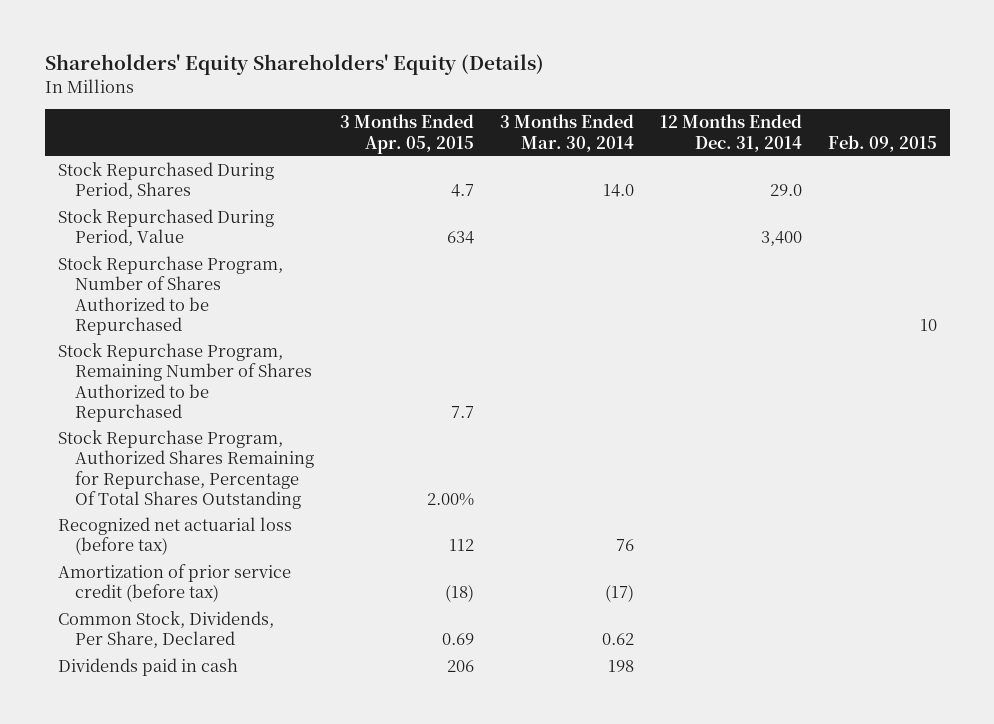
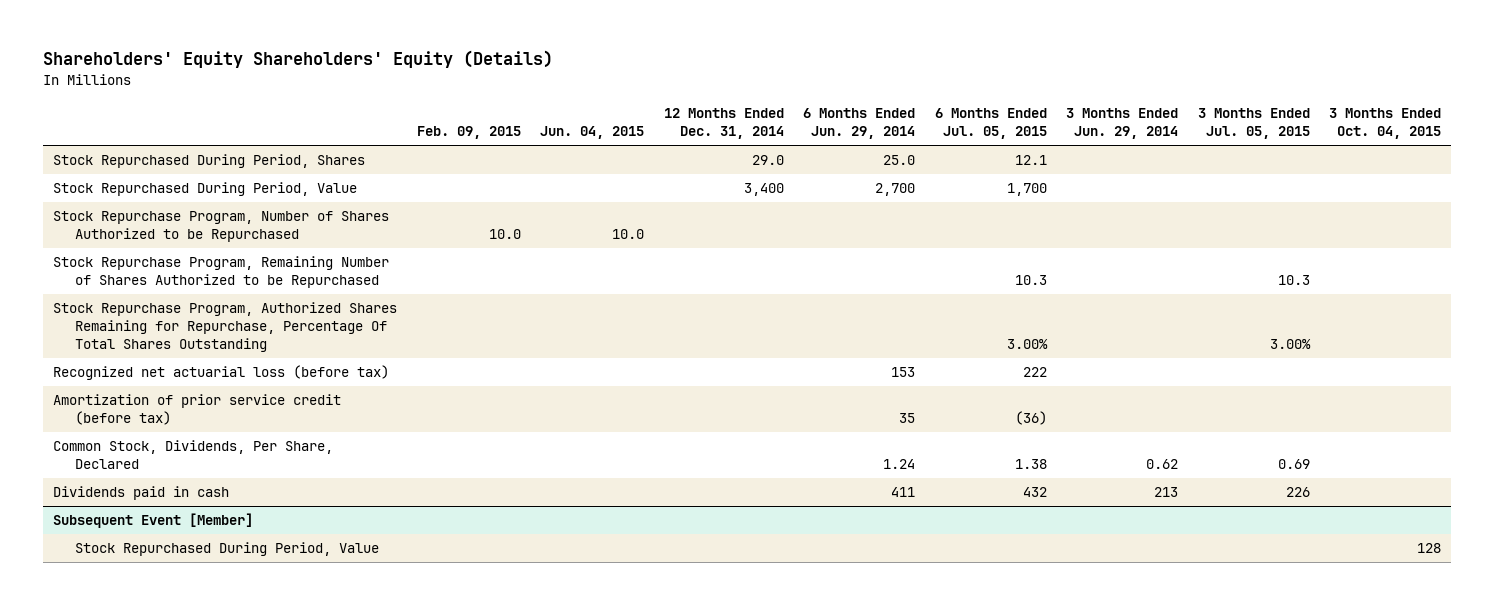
[339,114,474,154] 3 Months Ended Apr. 05, 2015 -> none
[499,114,634,152] 3 Months Ended Mar. 30, 2014 -> none
none -> [540,126,645,140] Jun. 04, 2015
none -> [803,108,916,140] 6 Months Ended Jun. 29, 2014
none -> [934,108,1047,140] 6 Months Ended Jul. 05, 2015
none -> [1066,108,1179,140] 3 Months Ended Jun. 29, 2014
none -> [1197,108,1310,140] 3 Months Ended Jul. 05, 2015
none -> [1329,108,1442,140] 3 Months Ended Oct. 04, 2015
[919,318,937,331] 10 -> [488,229,521,240] 10.0
none -> [53,513,254,529] Subsequent Event [Member]
none -> [75,542,380,557] Stock Repurchased During Period, Value

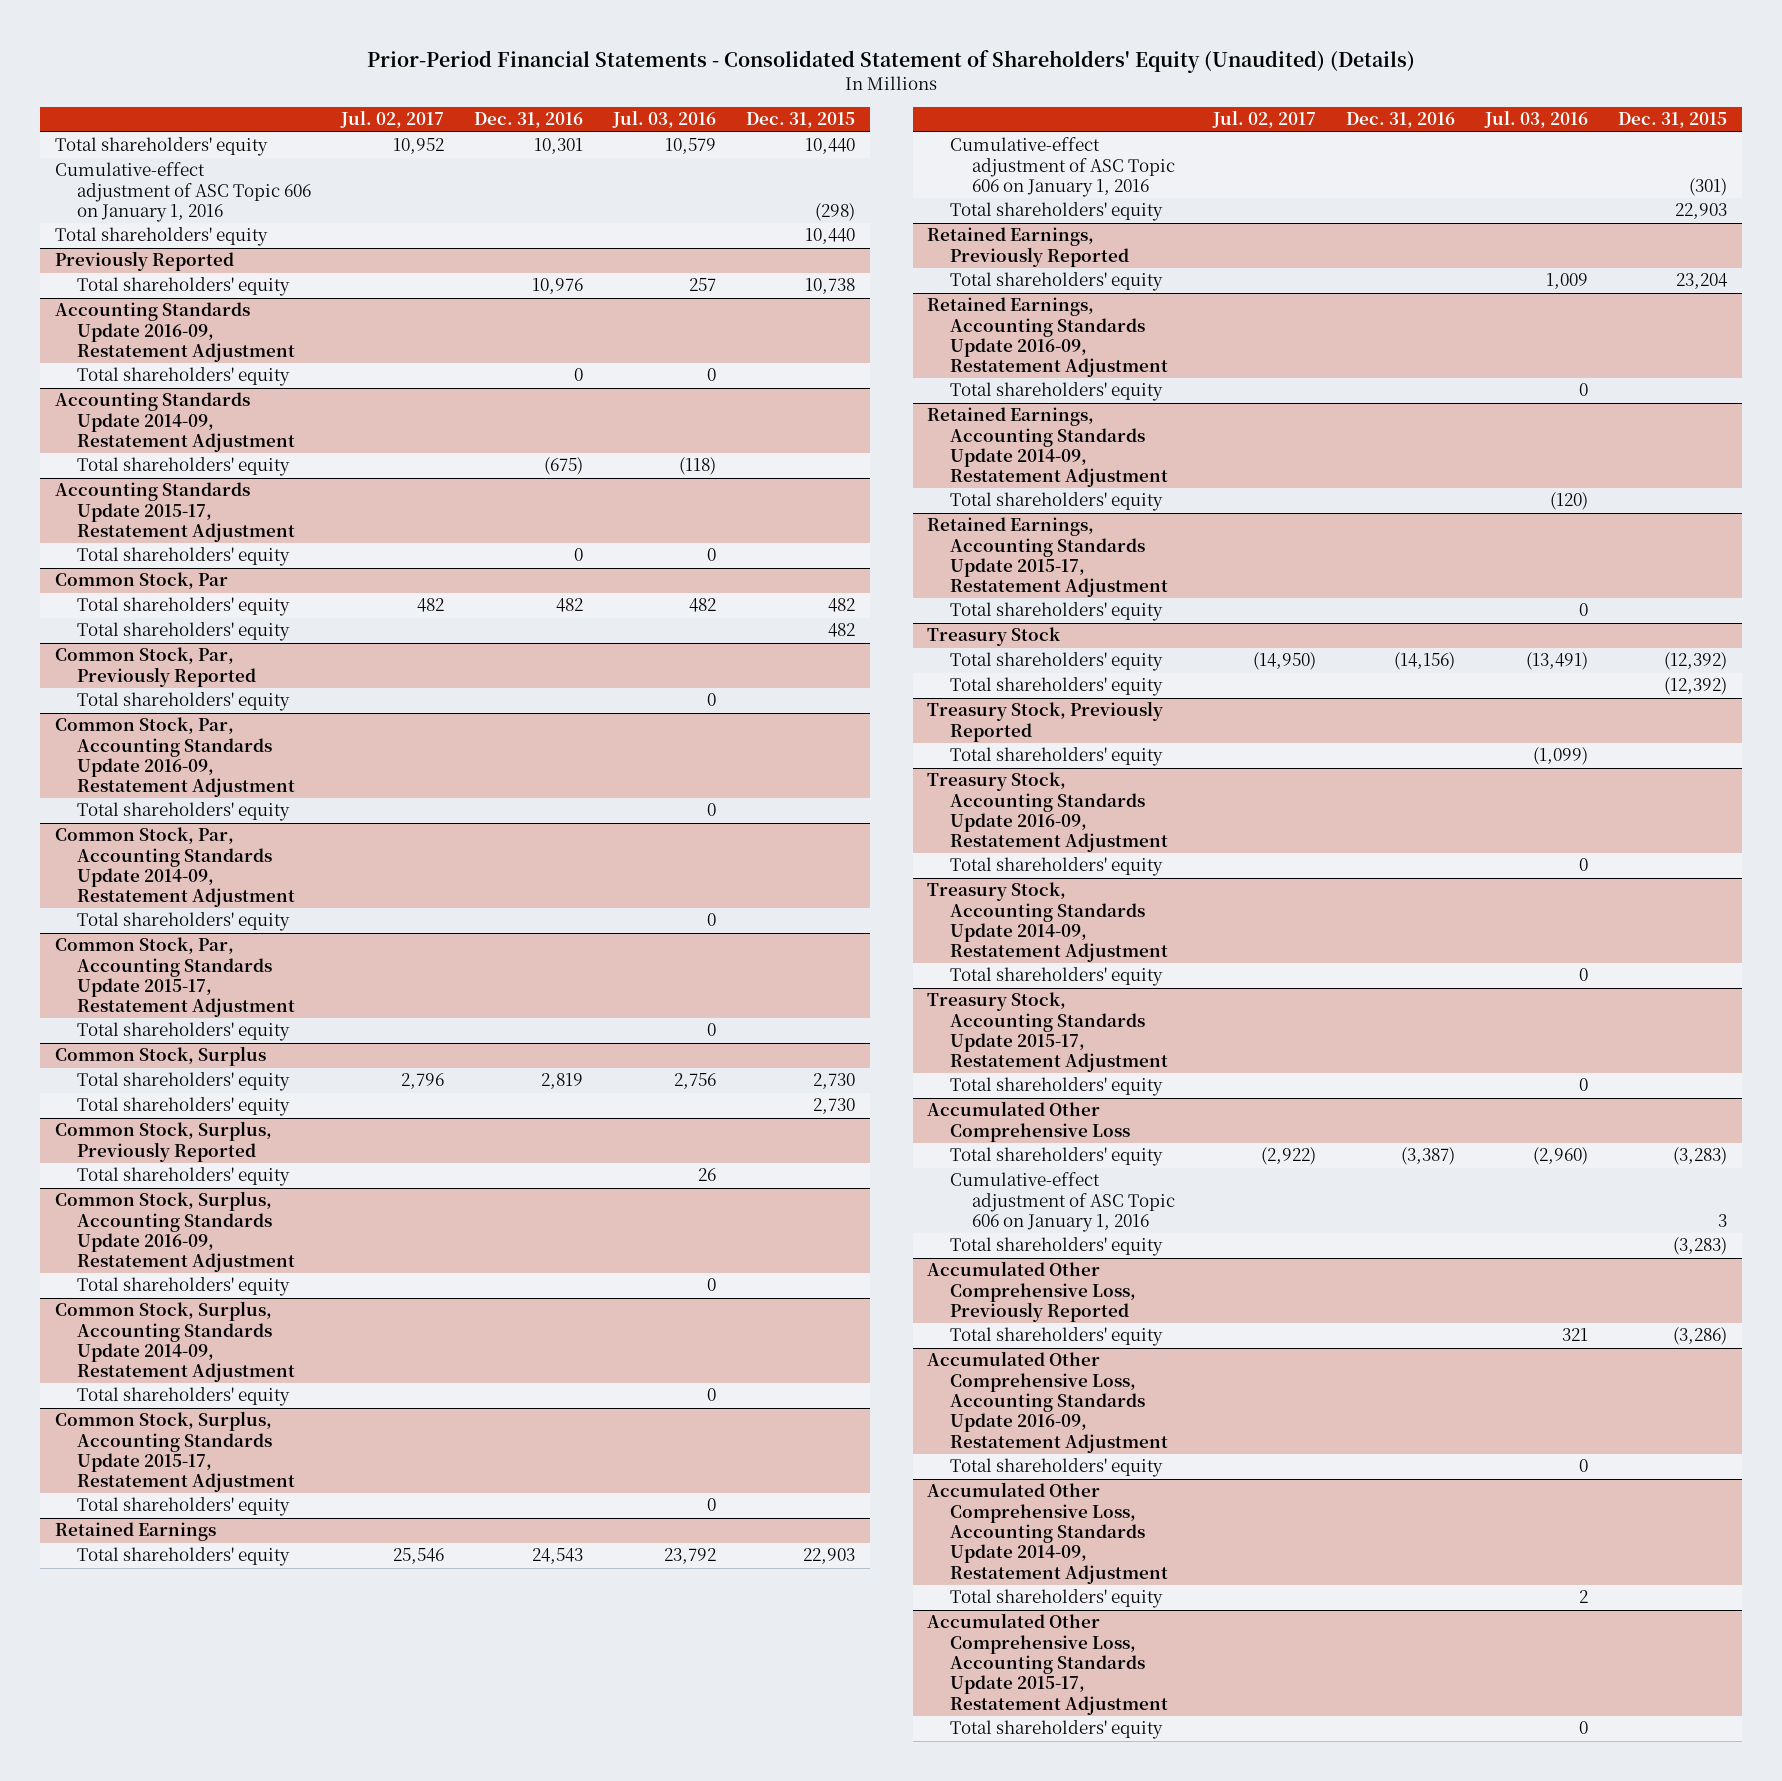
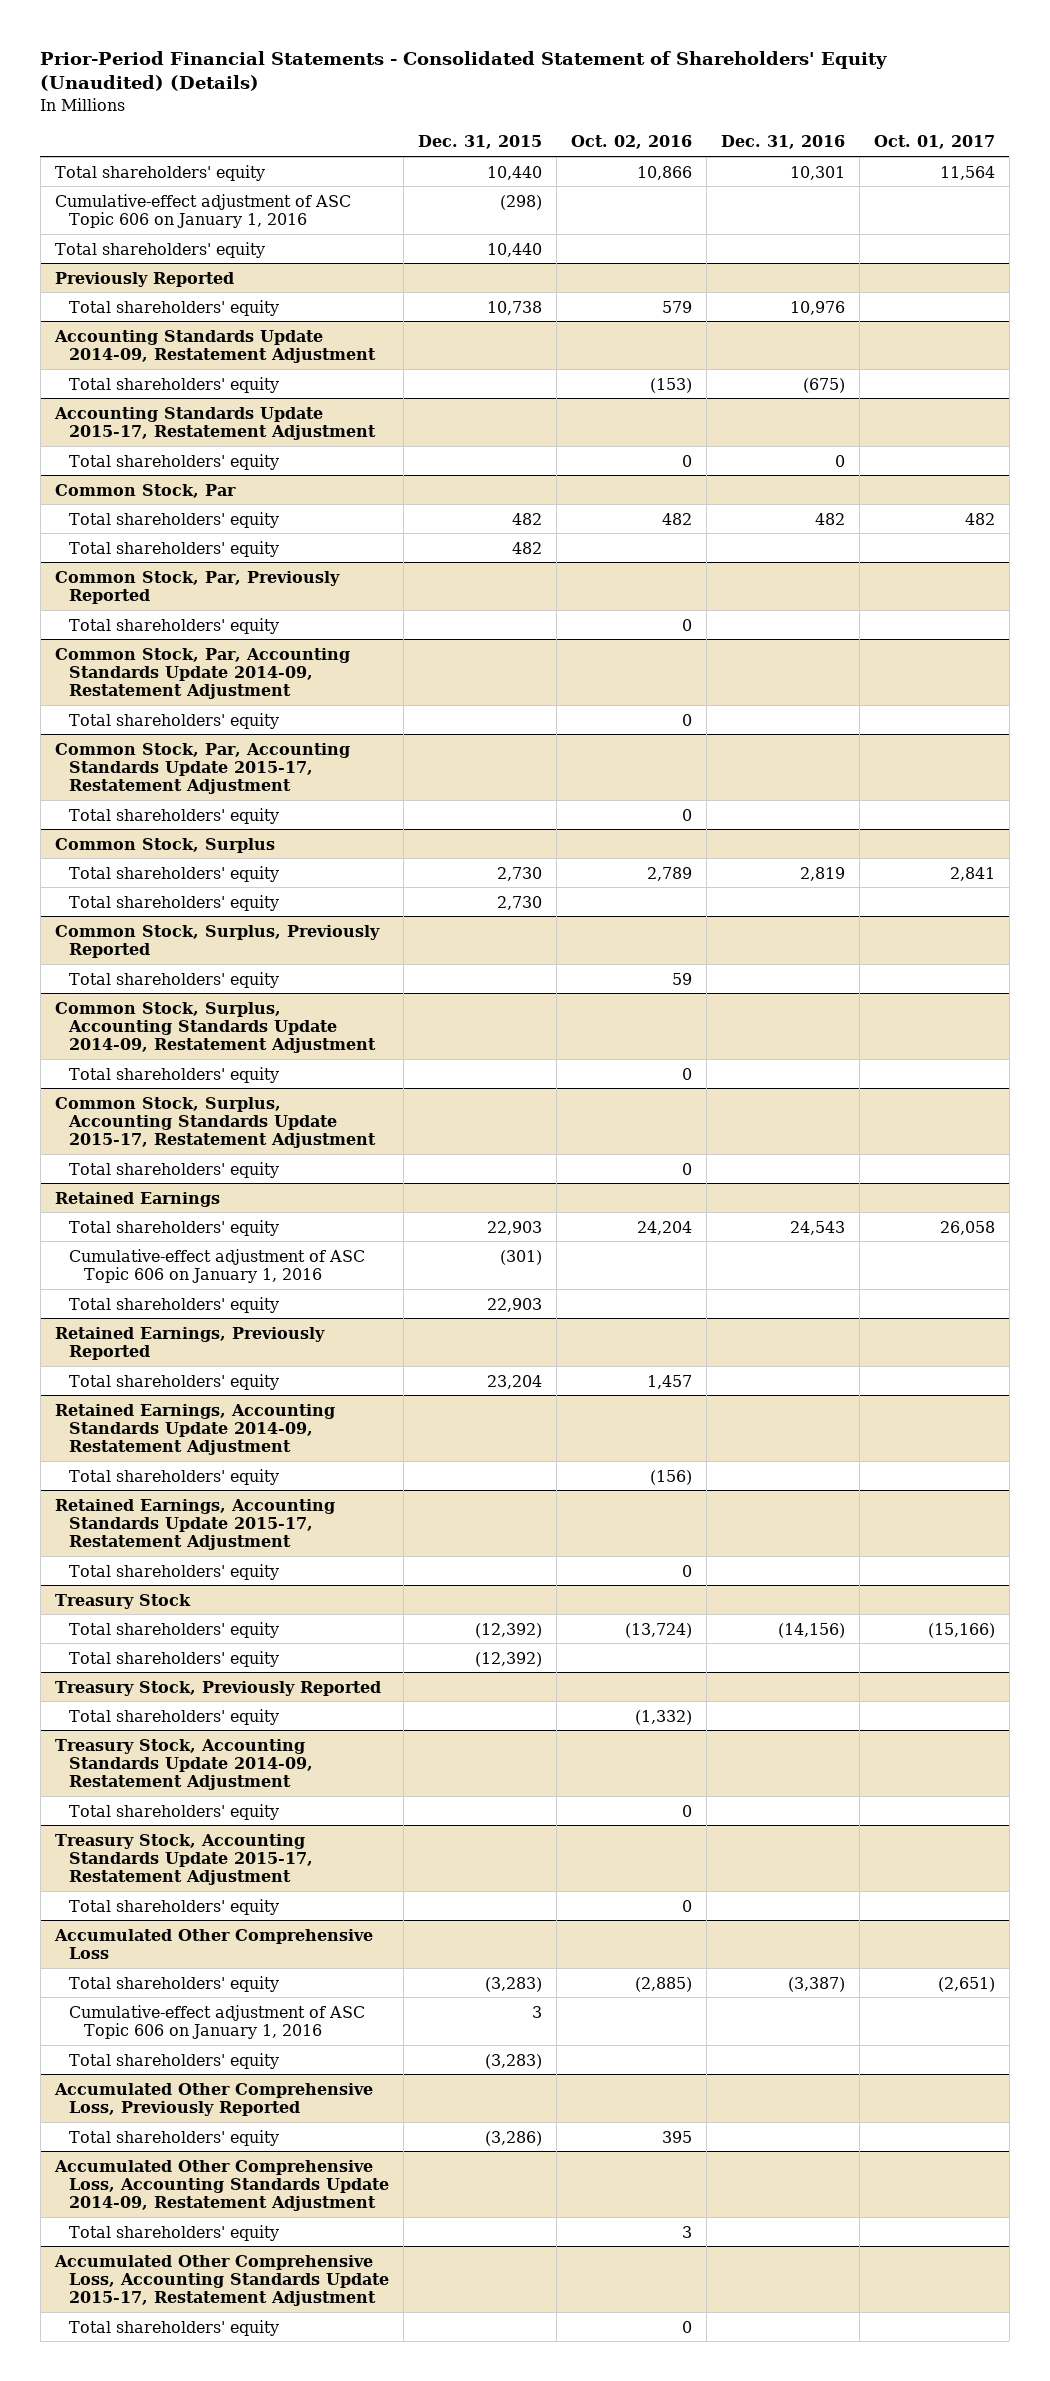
[340,110,445,129] Jul. 02, 2017 -> none
[612,110,717,129] Jul. 03, 2016 -> none
none -> [571,135,693,150] Oct. 02, 2016
none -> [874,135,996,150] Oct. 01, 2017
[55,302,296,363] Accounting Standards Update 2016-09, Restatement Adjustment -> none
[77,367,291,387] Total shareholders' equity -> none
[55,717,296,798] Common Stock, Par, Accounting Standards Update 2016-09, Restatement Adjustment -> none
[77,802,291,822] Total shareholders' equity -> none
[55,1191,296,1273] Common Stock, Surplus, Accounting Standards Update 2016-09, Restatement Adjustment -> none
[77,1277,291,1297] Total shareholders' equity -> none
[927,297,1168,378] Retained Earnings, Accounting Standards Update 2016-09, Restatement Adjustment -> none
[949,382,1163,402] Total shareholders' equity -> none
[927,772,1168,853] Treasury Stock, Accounting Standards Update 2016-09, Restatement Adjustment -> none
[949,857,1163,877] Total shareholders' equity -> none
[927,1351,1168,1453] Accumulated Other Comprehensive Loss, Accounting Standards Update 2016-09, Restatement Adjustment -> none
[949,1458,1163,1478] Total shareholders' equity -> none

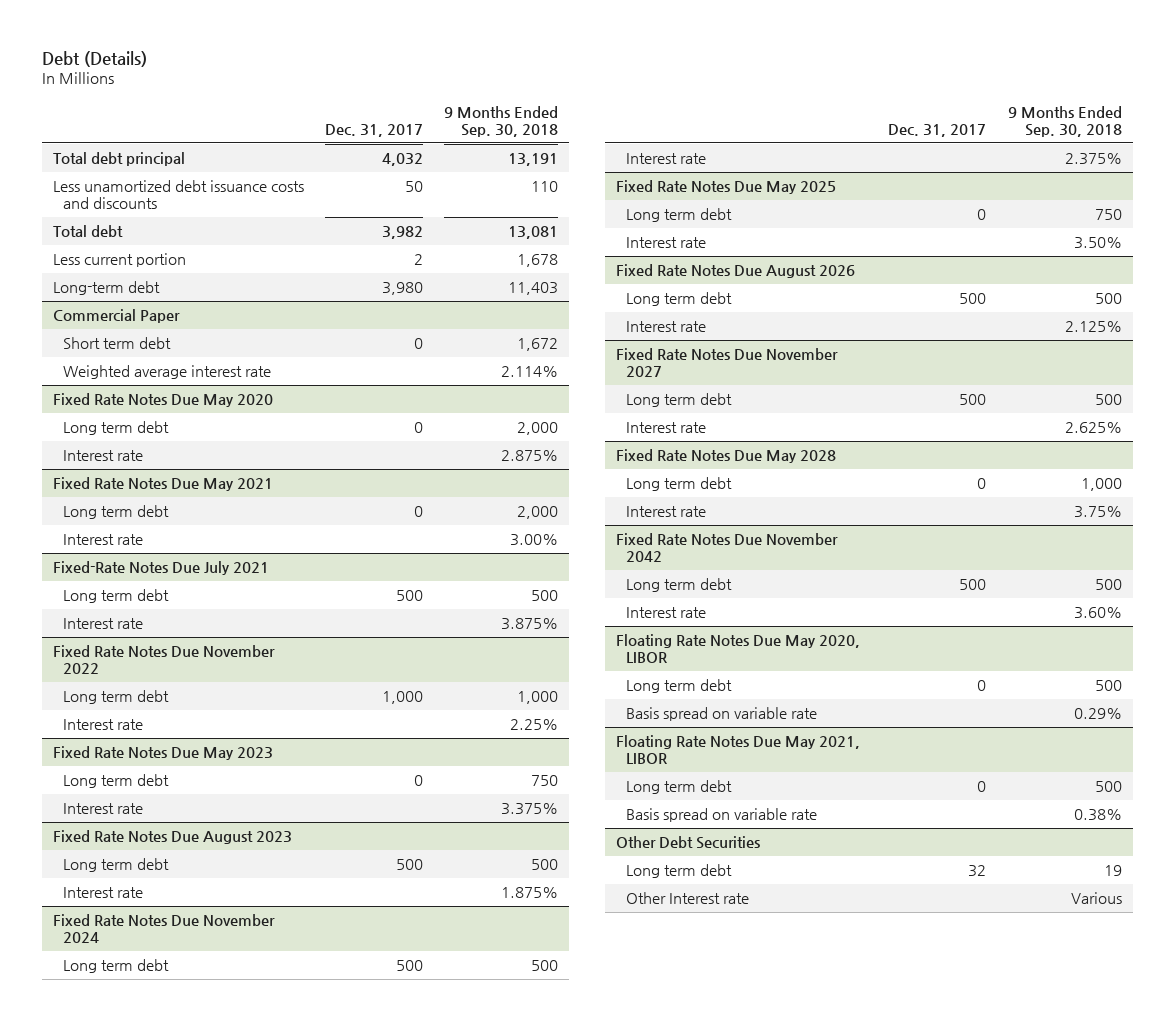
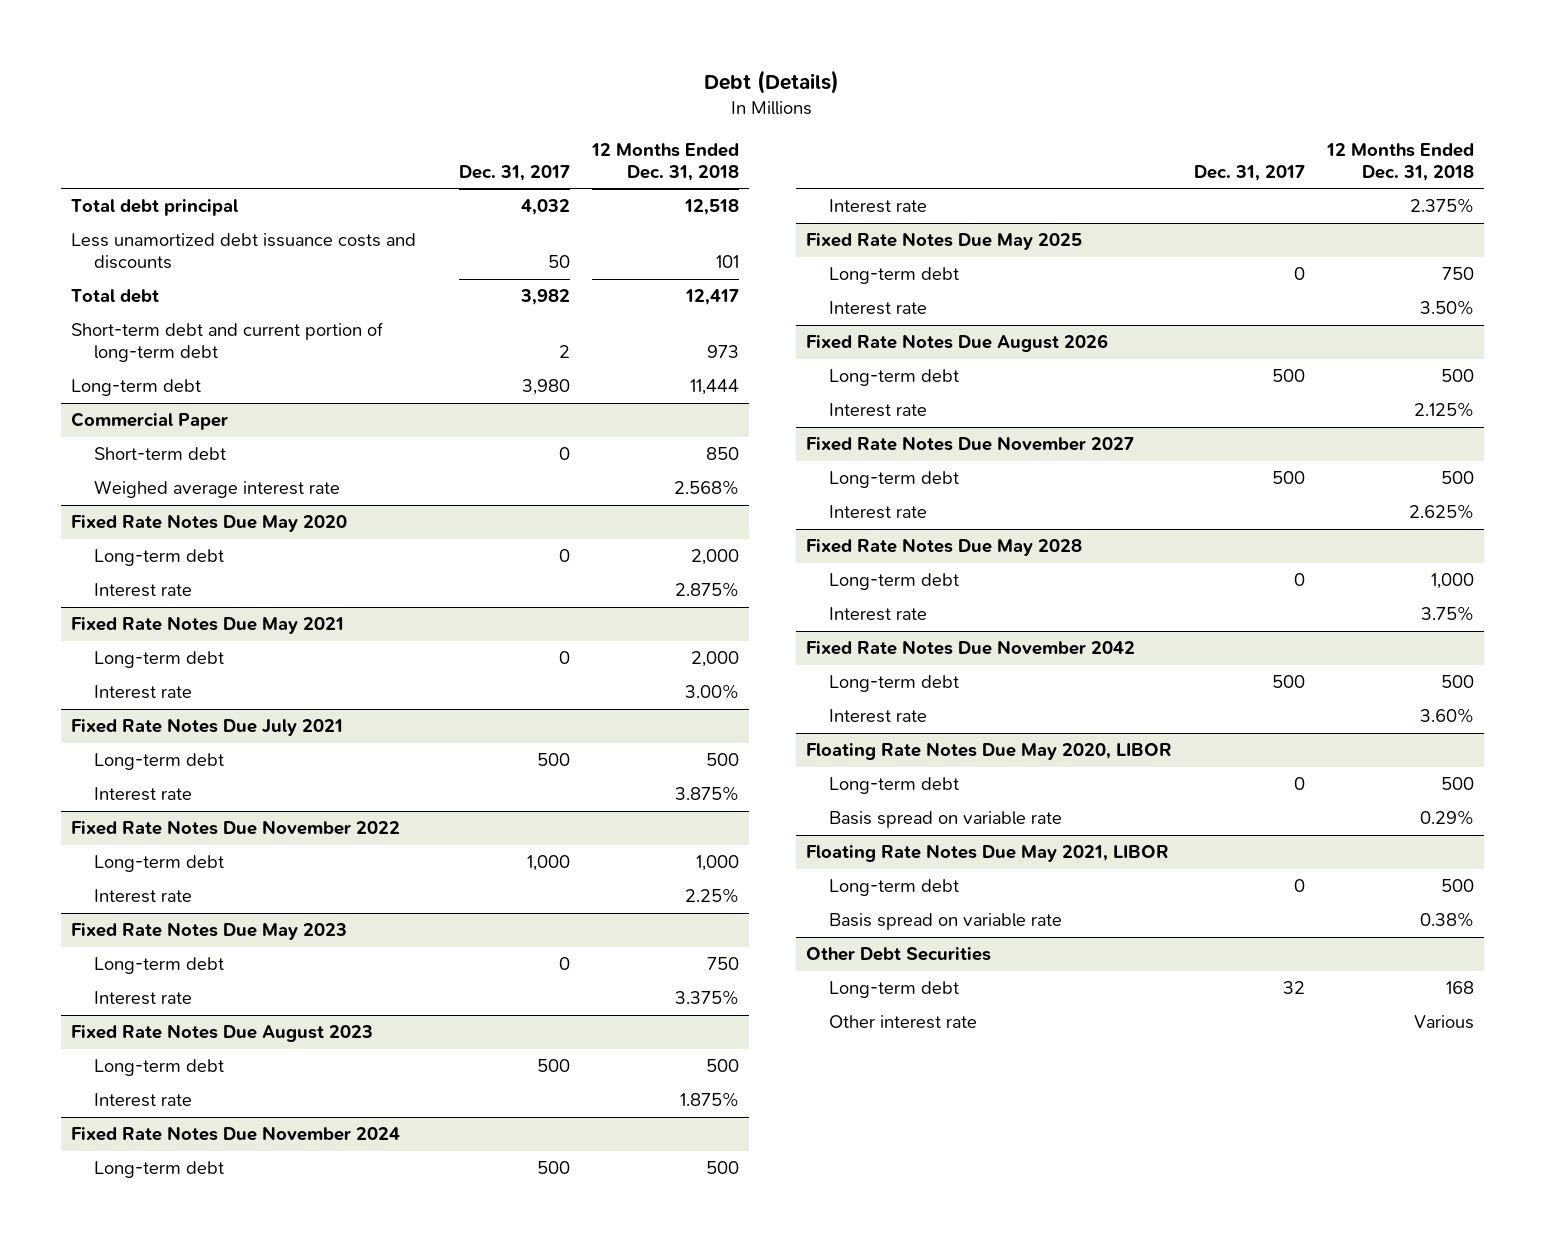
[444,105,559,137] 9 Months Ended Sep. 30, 2018 -> none
none -> [590,142,739,181] 12 Months Ended Dec. 31, 2018
[52,253,186,268] Less current portion -> [71,322,384,363] Short-term debt and current portion of long-term debt
[62,337,171,350] Short term debt -> [93,447,226,461] Short-term debt
[62,365,271,380] Weighted average interest rate -> [93,480,340,499] Weighed average interest rate
[62,421,169,436] Long term debt -> [93,549,224,567] Long-term debt
[62,505,169,520] Long term debt -> [93,651,224,669] Long-term debt
[52,561,269,576] Fixed-Rate Notes Due July 2021 -> [71,718,344,737] Fixed Rate Notes Due July 2021
[62,589,169,604] Long term debt -> [93,753,224,771] Long-term debt
[62,690,169,705] Long term debt -> [93,855,224,873] Long-term debt
[62,774,169,789] Long term debt -> [93,957,224,975] Long-term debt
[62,858,169,873] Long term debt -> [93,1059,224,1077] Long-term debt
[62,959,169,974] Long term debt -> [93,1161,224,1179] Long-term debt
[625,208,732,223] Long term debt -> [828,267,959,285] Long-term debt
[625,292,732,307] Long term debt -> [828,369,959,387] Long-term debt
[625,393,732,408] Long term debt -> [828,471,959,489] Long-term debt
[625,477,732,492] Long term debt -> [828,573,959,591] Long-term debt
[625,578,732,593] Long term debt -> [828,675,959,693] Long-term debt
[625,679,732,694] Long term debt -> [828,777,959,795] Long-term debt
[625,780,732,795] Long term debt -> [828,879,959,897] Long-term debt
[625,864,732,879] Long term debt -> [828,981,959,999] Long-term debt
[625,892,749,905] Other Interest rate -> [828,1015,977,1030] Other interest rate

